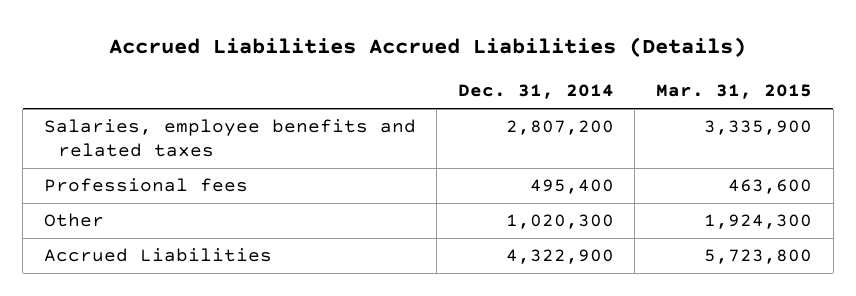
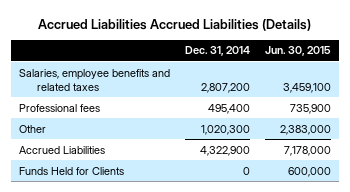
[655,84,812,100] Mar. 31, 2015 -> none
none -> [265,46,332,57] Jun. 30, 2015
none -> [18,166,124,175] Funds Held for Clients

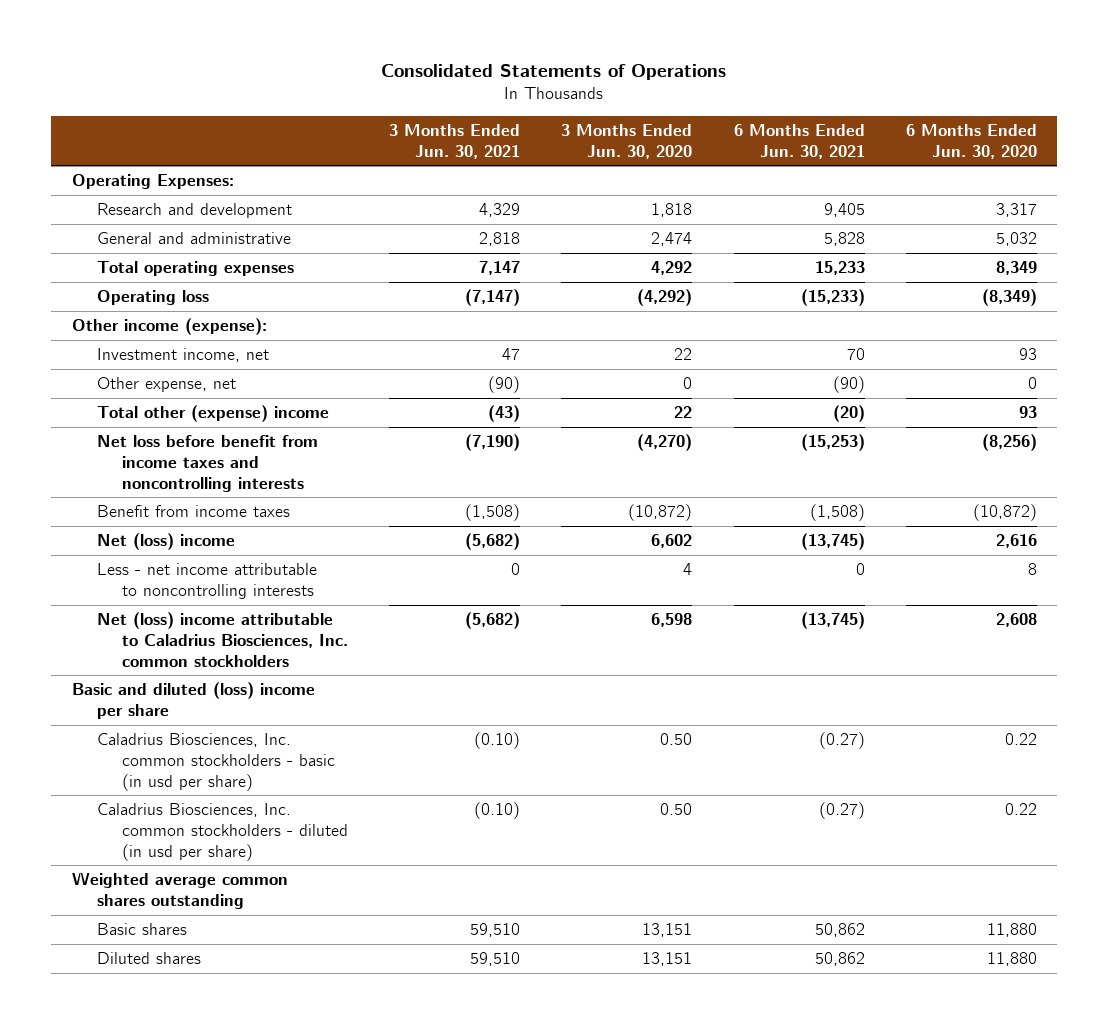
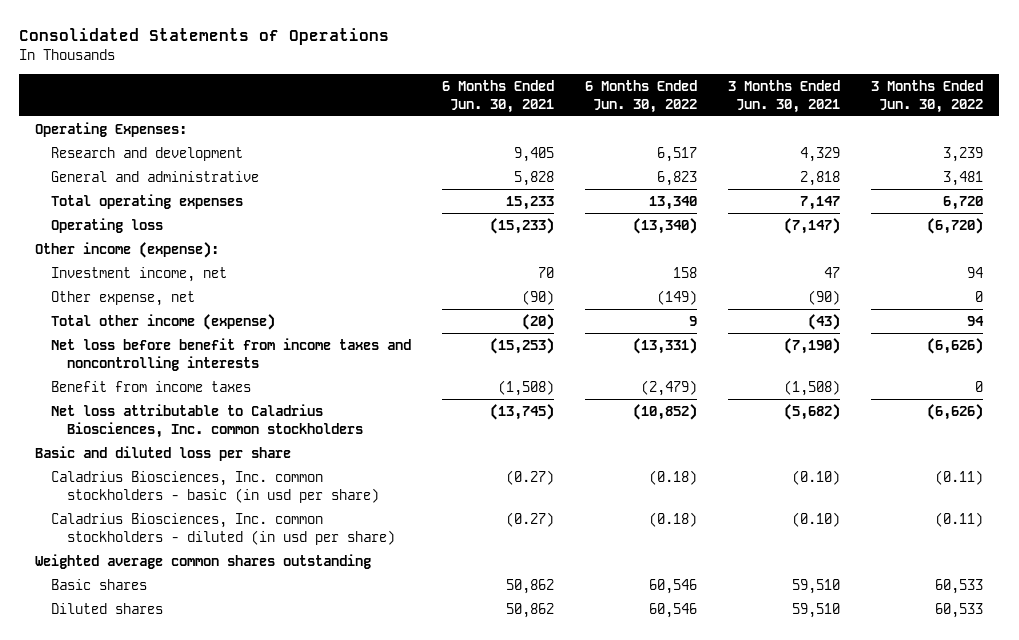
[561,123,693,159] 3 Months Ended Jun. 30, 2020 -> none
[905,123,1037,159] 6 Months Ended Jun. 30, 2020 -> none
none -> [585,79,698,113] 6 Months Ended Jun. 30, 2022
none -> [871,79,984,113] 3 Months Ended Jun. 30, 2022
[96,405,329,423] Total other (expense) income -> [50,313,275,330] Total other income (expense)
[96,533,235,551] Net (loss) income -> none
[96,563,317,599] Less - net income attributable to noncontrolling interests -> none
[96,612,349,667] Net (loss) income attributable to Caladrius Biosciences, Inc. common stockholders -> [50,403,363,438] Net loss attributable to Caladrius Biosciences, Inc. common stockholders
[71,682,315,719] Basic and diluted (loss) income per share -> [35,445,292,461] Basic and diluted loss per share

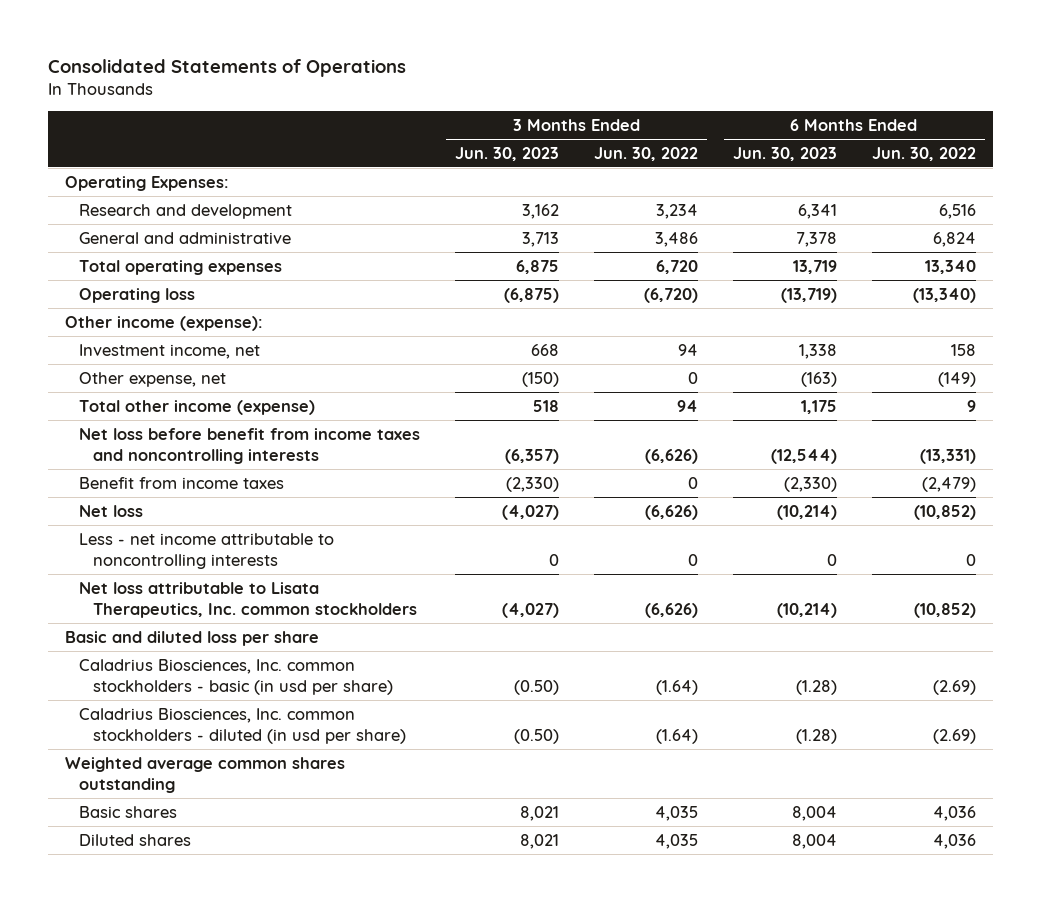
[442,79,555,113] 6 Months Ended Jun. 30, 2021 -> none
[728,79,841,113] 3 Months Ended Jun. 30, 2021 -> none
none -> [455,146,560,161] Jun. 30, 2023
none -> [732,146,837,161] Jun. 30, 2023
[657,146,698,162] 6,517 -> [938,203,976,219] 6,516
[943,146,984,162] 3,239 -> [656,203,699,219] 3,234
[657,170,698,186] 6,823 -> [932,231,976,247] 6,824
[943,170,984,186] 3,481 -> [655,231,699,247] 3,486
none -> [79,504,144,517] Net loss
none -> [79,532,335,569] Less - net income attributable to noncontrolling interests
[50,403,363,438] Net loss attributable to Caladrius Biosciences, Inc. common stockholders -> [79,581,417,618] Net loss attributable to Lisata Therapeutics, Inc. common stockholders
[649,469,698,485] (0.18) -> [932,679,976,695] (2.69)
[935,469,984,485] (0.11) -> [656,679,699,695] (1.64)
[649,511,698,527] (0.18) -> [932,728,976,744] (2.69)
[935,511,984,527] (0.11) -> [656,728,699,744] (1.64)
[649,578,698,594] 60,546 -> [932,805,976,821] 4,036
[935,578,984,594] 60,533 -> [655,805,699,821] 4,035
[649,602,698,618] 60,546 -> [932,833,976,849] 4,036
[935,602,984,618] 60,533 -> [655,833,699,849] 4,035

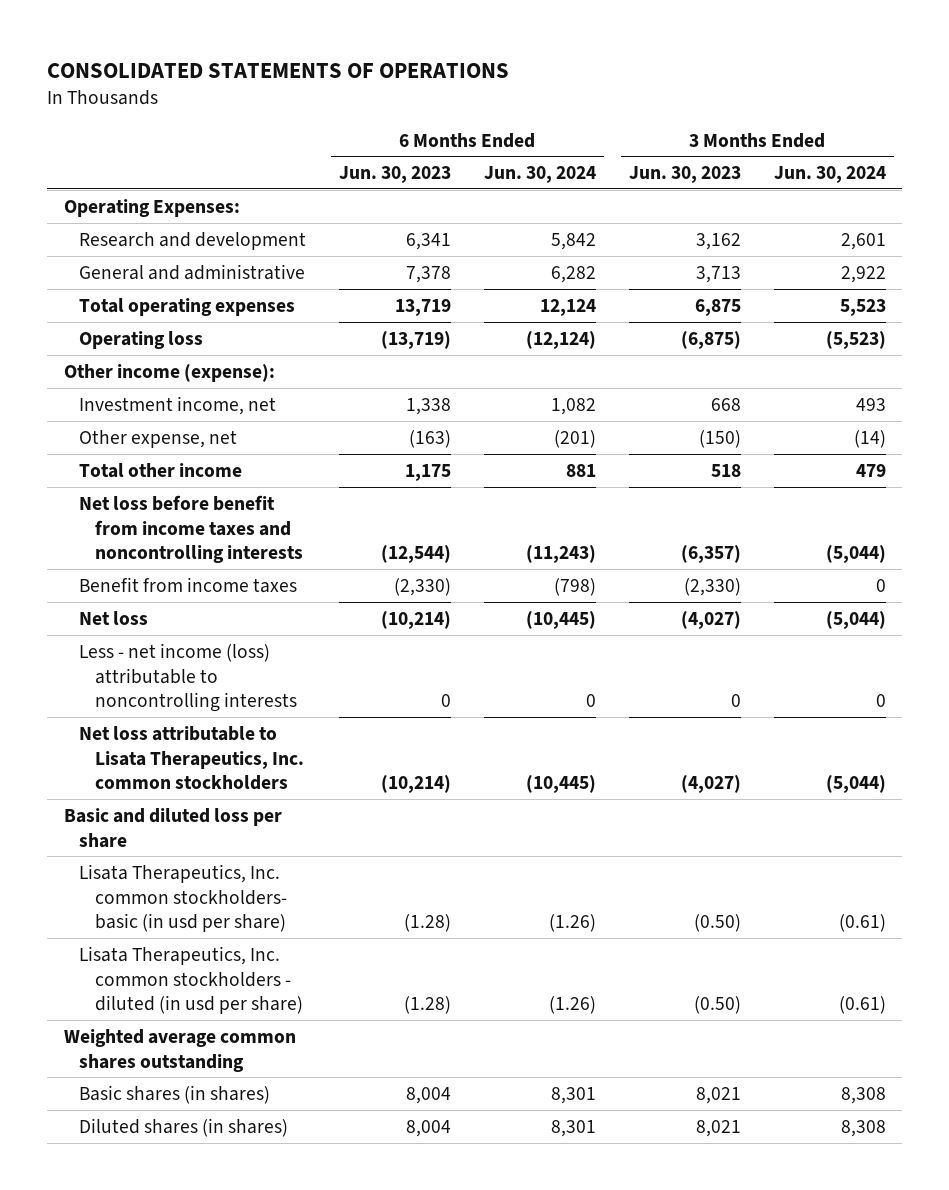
[47,59,406,78] Consolidated Statements of Operations -> [47,62,510,78] CONSOLIDATED STATEMENTS OF OPERATIONS
[594,146,699,161] Jun. 30, 2022 -> none
[871,146,976,161] Jun. 30, 2022 -> none
none -> [483,166,596,184] Jun. 30, 2024
none -> [773,166,886,184] Jun. 30, 2024
[79,399,316,415] Total other income (expense) -> [79,462,243,478] Total other income
[79,532,335,569] Less - net income attributable to noncontrolling interests -> [79,642,297,713] Less - net income (loss) attributable to noncontrolling interests
[79,658,393,695] Caladrius Biosciences, Inc. common stockholders - basic (in usd per share) -> [79,863,287,933] Lisata Therapeutics, Inc. common stockholders- basic (in usd per share)
[79,707,406,744] Caladrius Biosciences, Inc. common stockholders - diluted (in usd per share) -> [79,945,303,1015] Lisata Therapeutics, Inc. common stockholders - diluted (in usd per share)
[79,805,178,818] Basic shares -> [79,1084,271,1104] Basic shares (in shares)
[79,833,192,846] Diluted shares -> [79,1117,289,1137] Diluted shares (in shares)

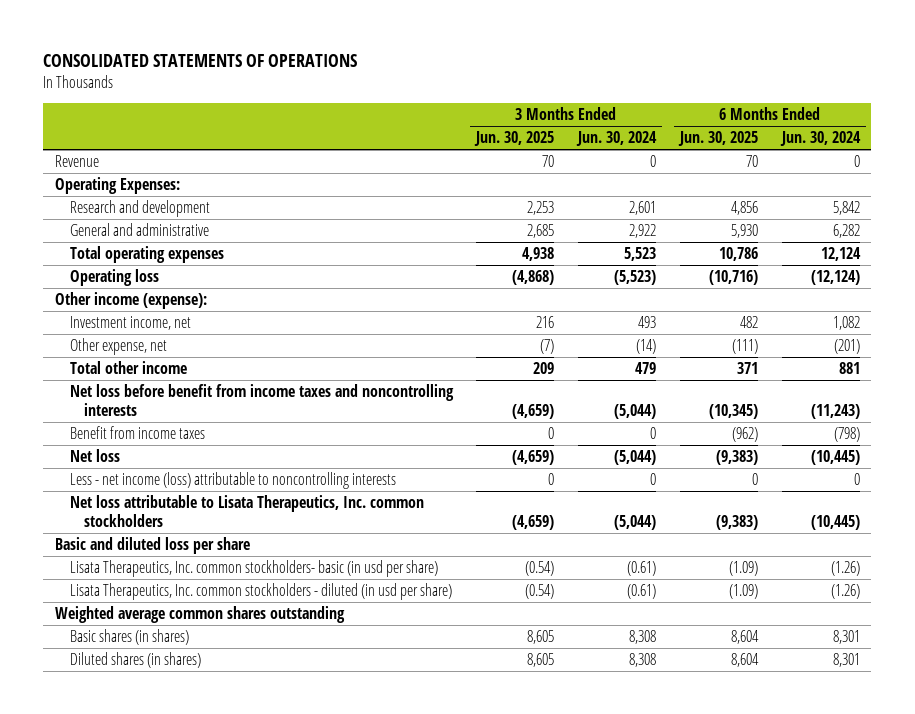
[338,166,451,184] Jun. 30, 2023 -> none
[628,166,741,184] Jun. 30, 2023 -> none
none -> [474,131,555,147] Jun. 30, 2025
none -> [677,131,758,147] Jun. 30, 2025
none -> [54,155,99,168] Revenue

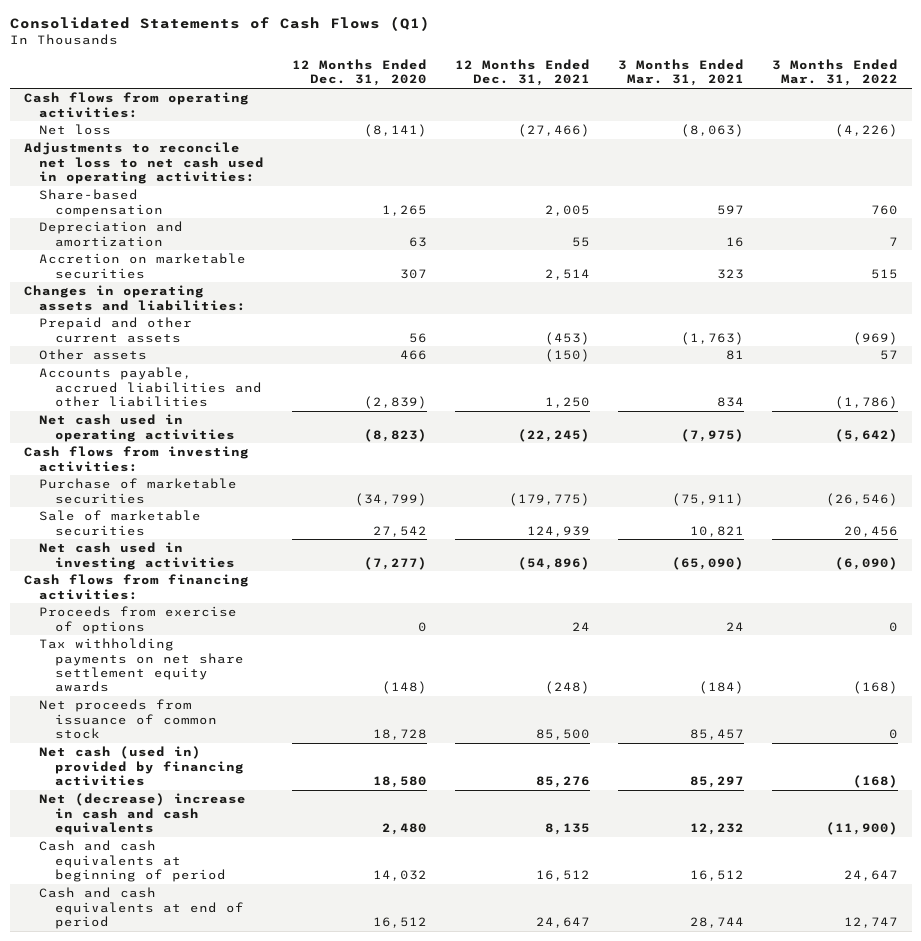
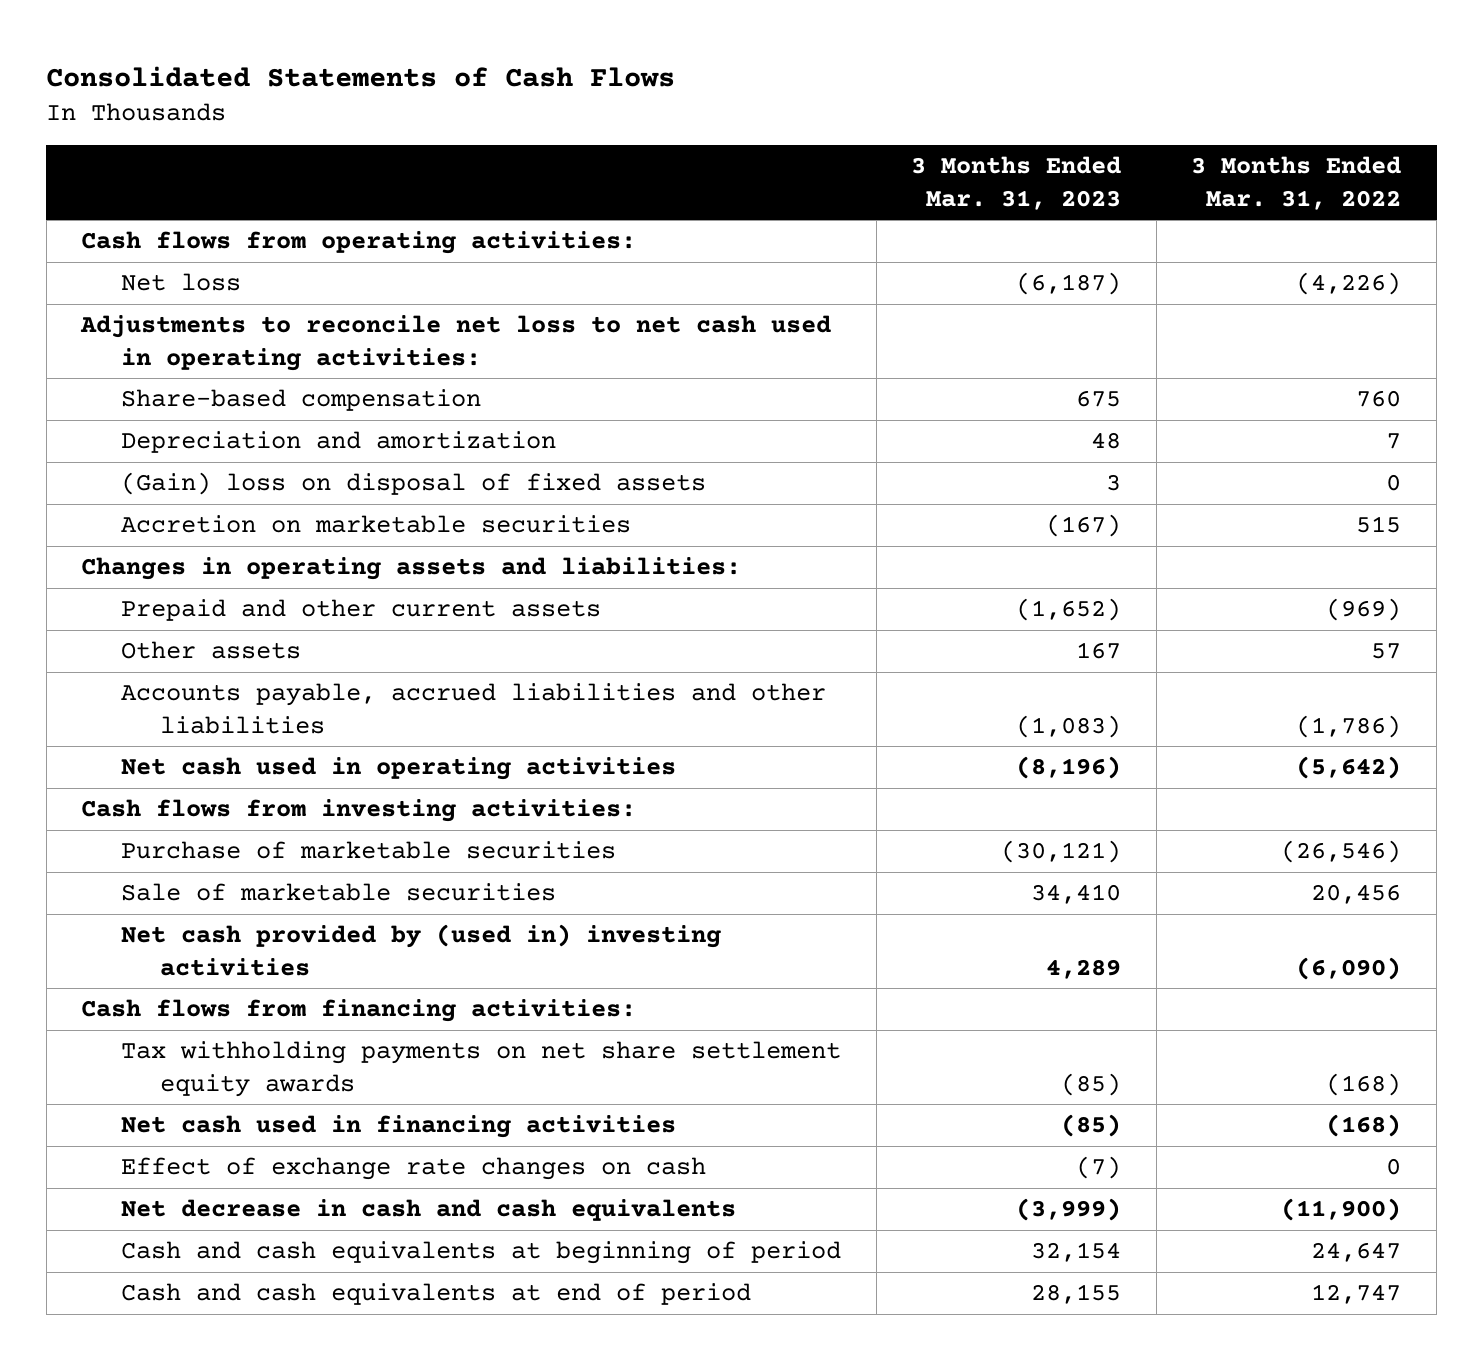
[9,16,430,32] Consolidated Statements of Cash Flows (Q1) -> [46,65,676,87] Consolidated Statements of Cash Flows
[292,58,428,87] 12 Months Ended Dec. 31, 2020 -> none
[455,58,591,87] 12 Months Ended Dec. 31, 2021 -> none
[617,58,744,87] 3 Months Ended Mar. 31, 2021 -> none
none -> [911,156,1122,210] 3 Months Ended Mar. 31, 2023
none -> [120,472,706,496] (Gain) loss on disposal of fixed assets
[39,542,236,570] Net cash used in investing activities -> [120,924,721,976] Net cash provided by (used in) investing activities
[39,606,238,634] Proceeds from exercise of options -> none
[39,699,218,739] Net proceeds from issuance of common stock -> none
[39,746,245,786] Net cash (used in) provided by financing activities -> [120,1115,676,1139] Net cash used in financing activities
none -> [120,1157,706,1181] Effect of exchange rate changes on cash
[39,793,247,835] Net (decrease) increase in cash and cash equivalents -> [120,1199,736,1222] Net decrease in cash and cash equivalents

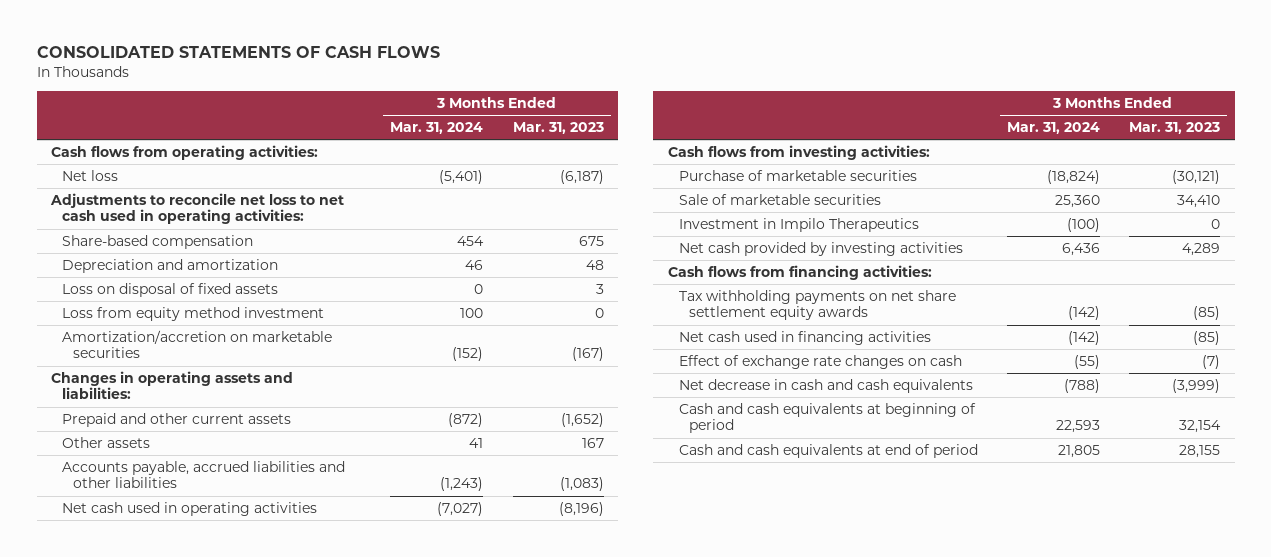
[46,65,676,87] Consolidated Statements of Cash Flows -> [36,46,440,59] CONSOLIDATED STATEMENTS OF CASH FLOWS
[1191,156,1402,210] 3 Months Ended Mar. 31, 2022 -> none
none -> [390,122,484,135] Mar. 31, 2024
[120,472,706,496] (Gain) loss on disposal of fixed assets -> [62,283,279,298] Loss on disposal of fixed assets
none -> [62,307,325,322] Loss from equity method investment
[120,515,631,534] Accretion on marketable securities -> [62,330,333,359] Amortization/accretion on marketable securities
none -> [678,218,919,233] Investment in Impilo Therapeutics
[120,924,721,976] Net cash provided by (used in) investing activities -> [678,242,963,257] Net cash provided by investing activities

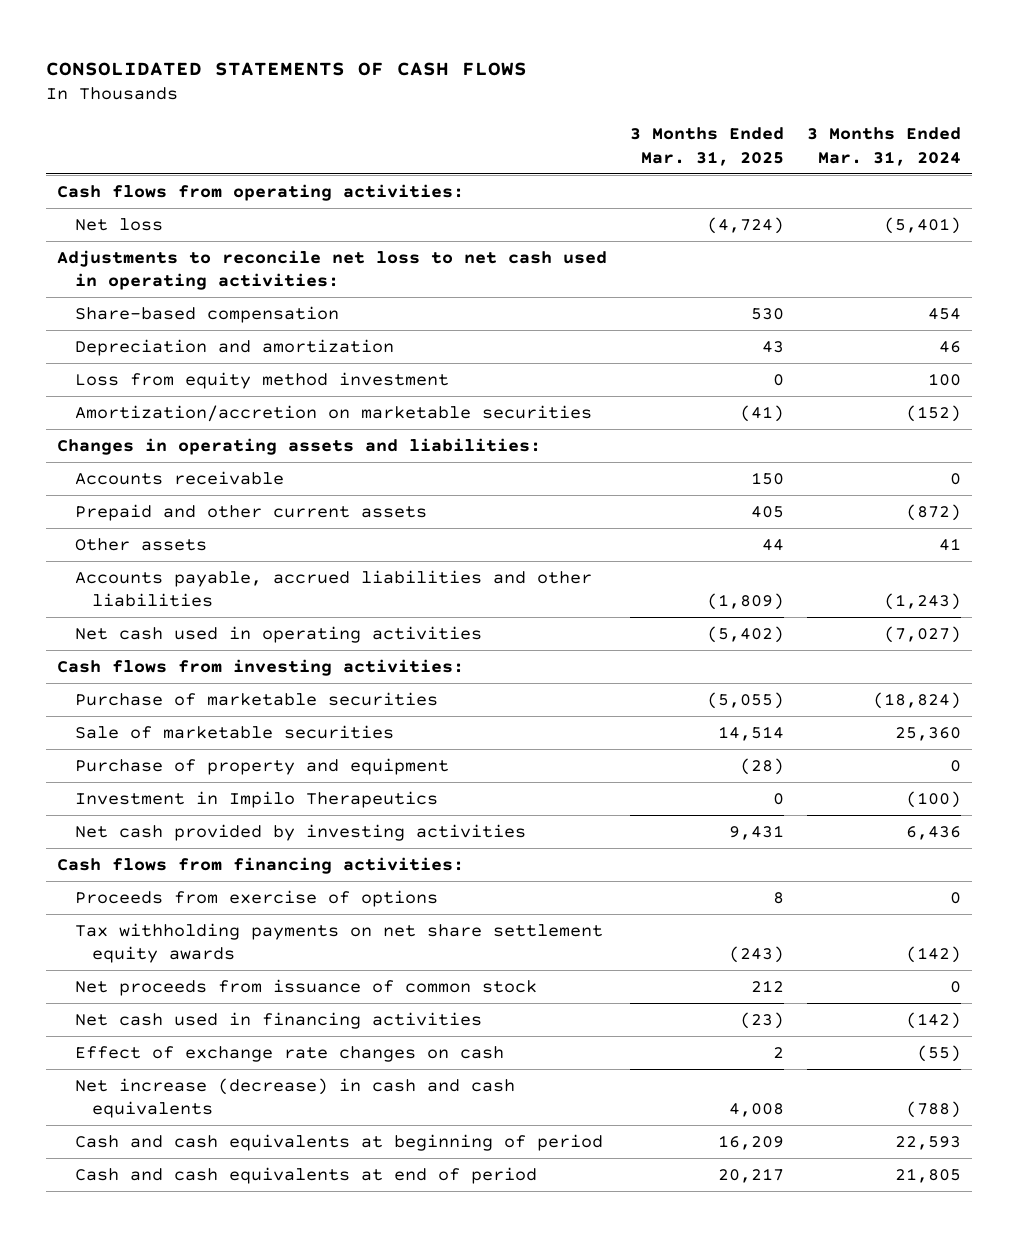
[512,122,604,135] Mar. 31, 2023 -> none
none -> [630,127,785,167] 3 Months Ended Mar. 31, 2025
[62,283,279,298] Loss on disposal of fixed assets -> none
none -> [74,470,284,485] Accounts receivable
none -> [74,757,449,775] Purchase of property and equipment
none -> [74,889,438,907] Proceeds from exercise of options
none -> [74,978,537,996] Net proceeds from issuance of common stock
[678,379,973,394] Net decrease in cash and cash equivalents -> [74,1077,515,1119] Net increase (decrease) in cash and cash equivalents

